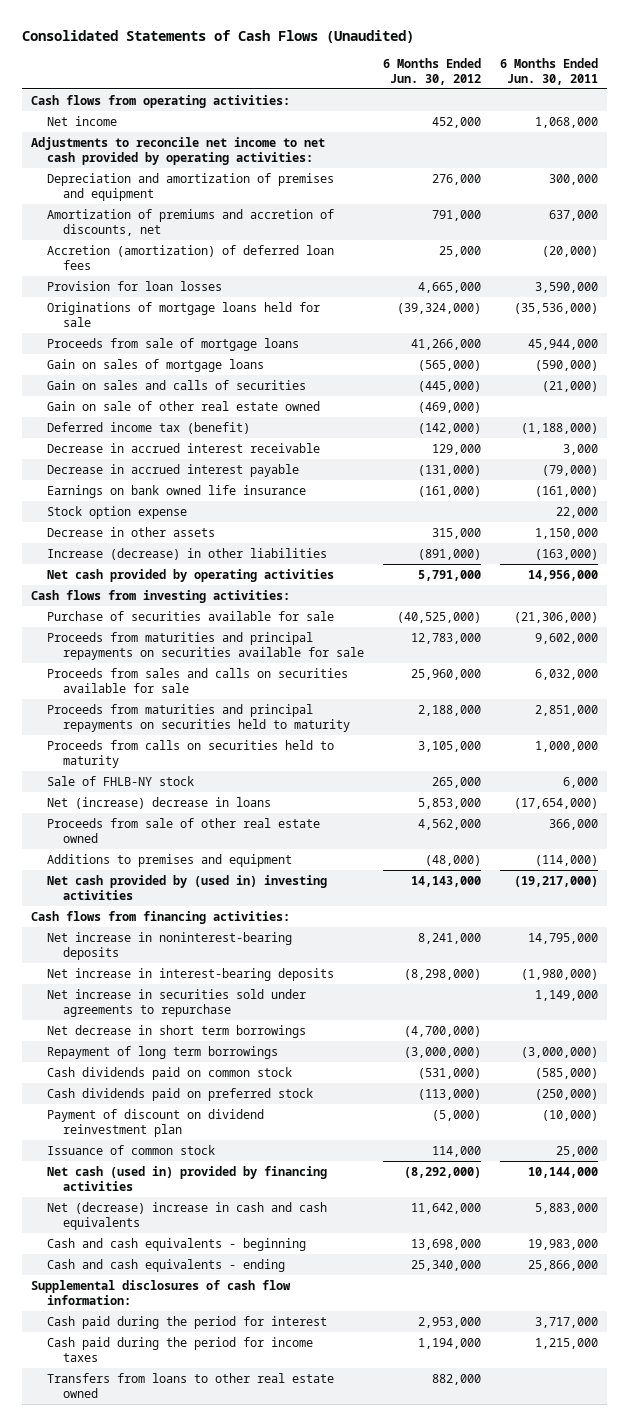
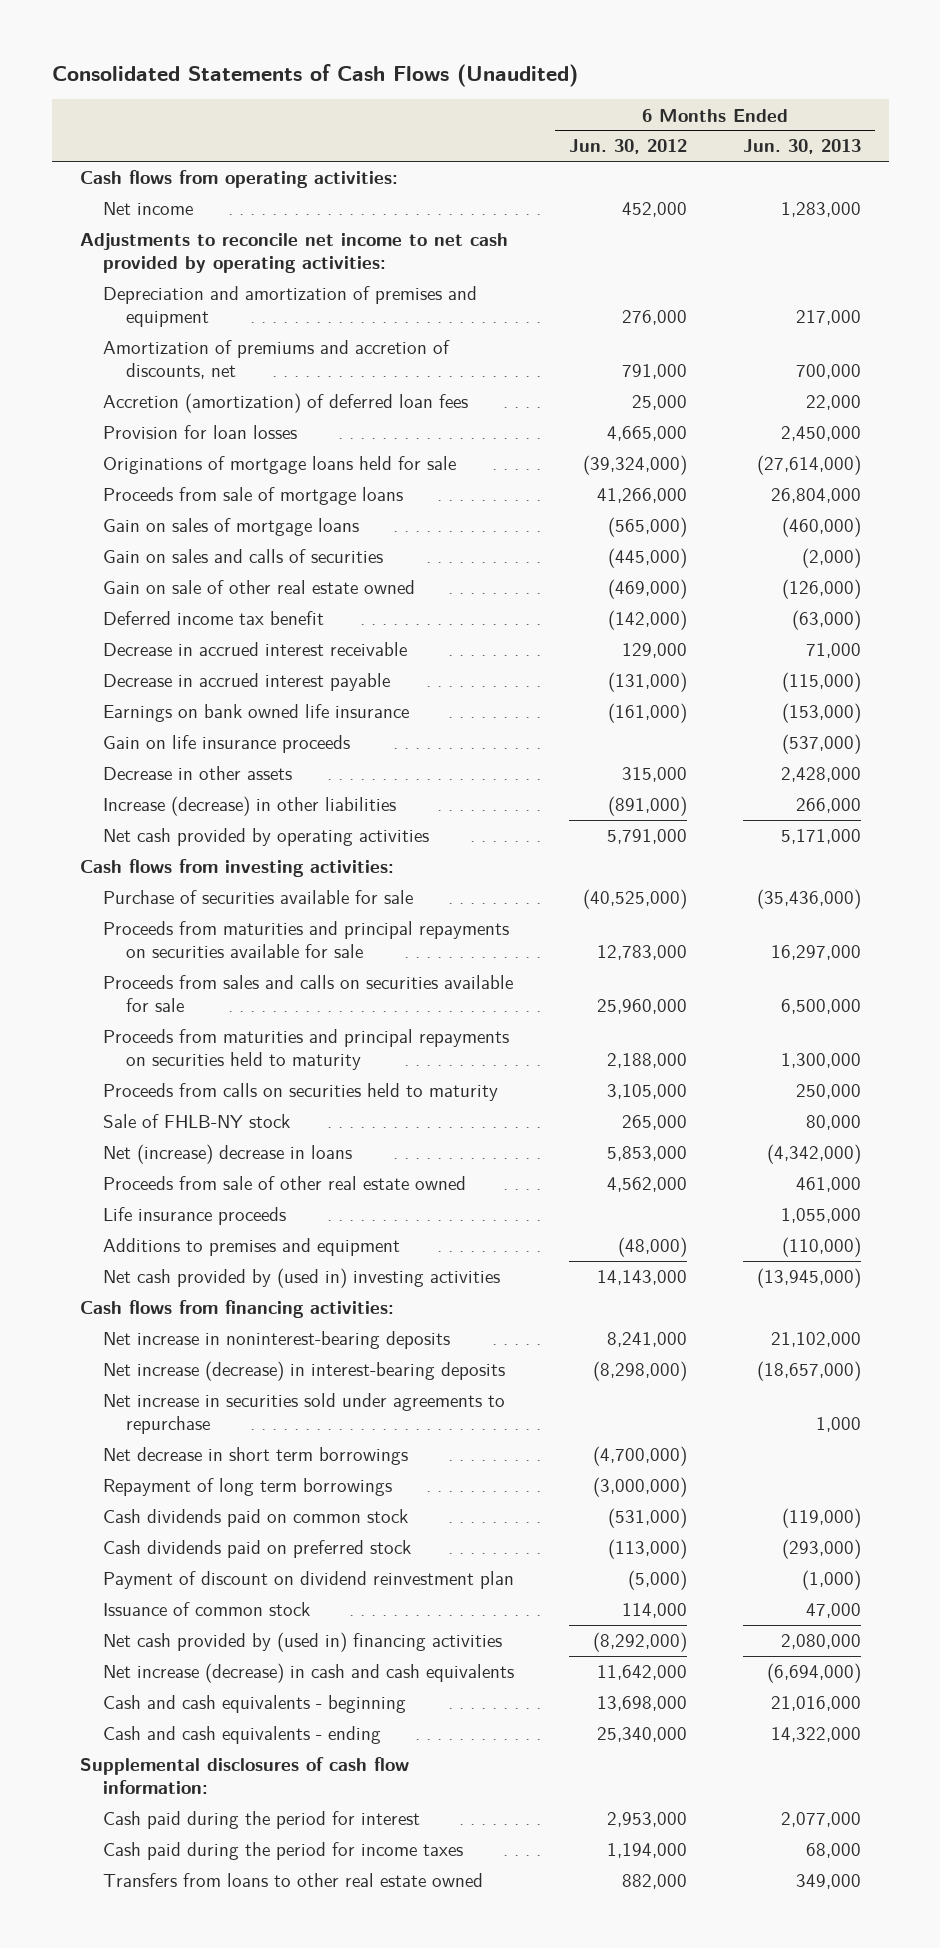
[499,57,598,85] 6 Months Ended Jun. 30, 2011 -> none
none -> [742,139,861,155] Jun. 30, 2013
[47,421,251,434] Deferred income tax (benefit) -> [102,611,324,626] Deferred income tax benefit
[47,505,188,519] Stock option expense -> none
none -> [102,735,350,754] Gain on life insurance proceeds
none -> [102,1207,286,1226] Life insurance proceeds
[47,967,335,981] Net increase in interest-bearing deposits -> [102,1361,505,1382] Net increase (decrease) in interest-bearing deposits
[47,1165,328,1191] Net cash (used in) provided by financing activities -> [102,1632,502,1653] Net cash provided by (used in) financing activities
[47,1201,328,1230] Net (decrease) increase in cash and cash equivalents -> [102,1663,514,1684] Net increase (decrease) in cash and cash equivalents

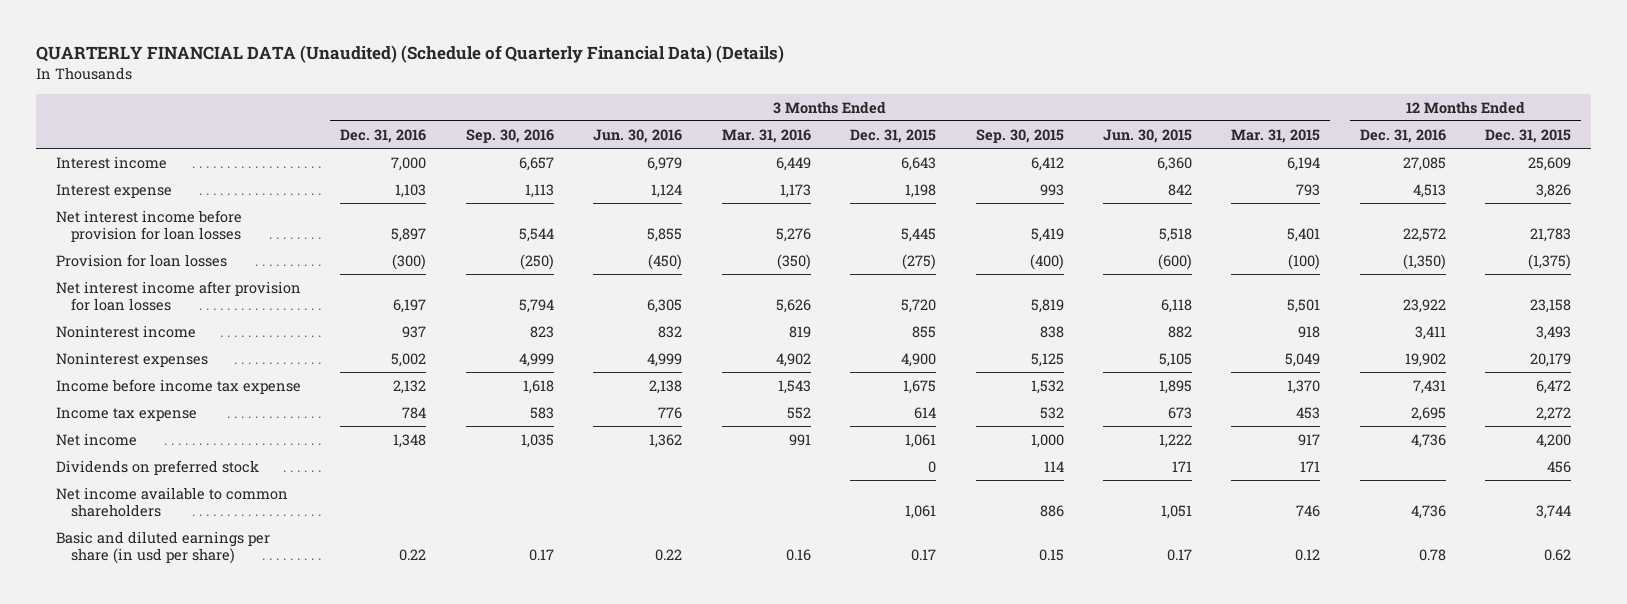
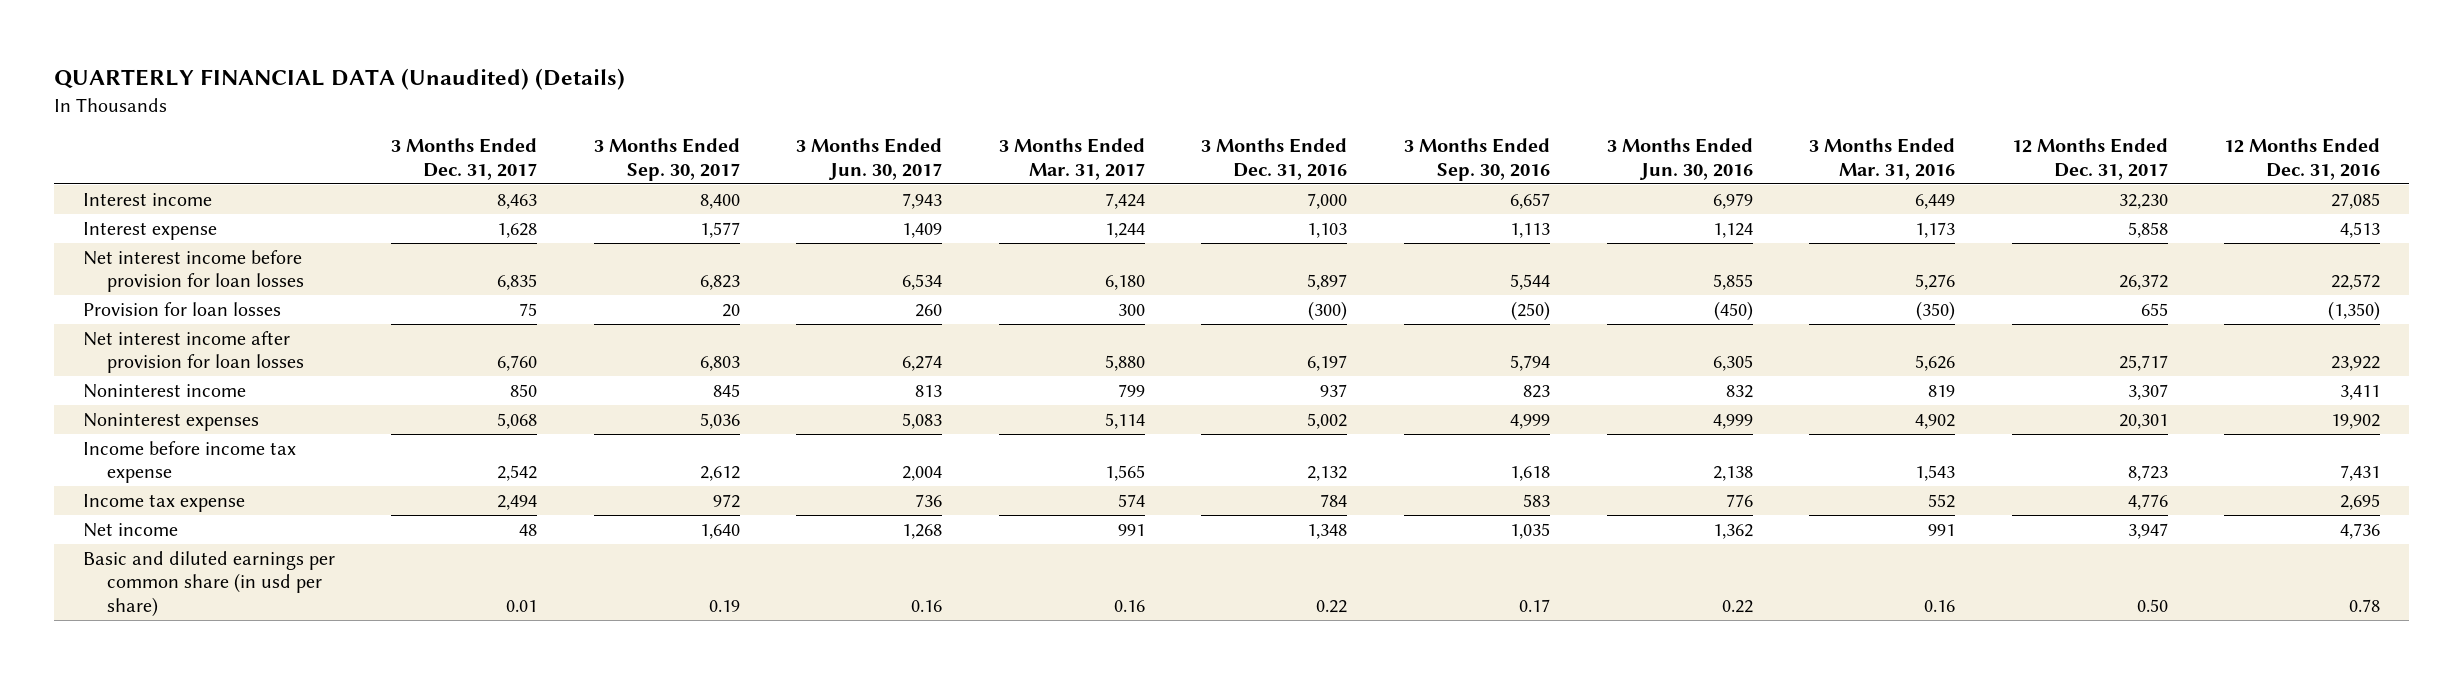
[36,45,785,64] QUARTERLY FINANCIAL DATA (Unaudited) (Schedule of Quarterly Financial Data) (Details) -> [54,67,626,90] QUARTERLY FINANCIAL DATA (Unaudited) (Details)
[850,128,937,143] Dec. 31, 2015 -> none
[975,128,1064,143] Sep. 30, 2015 -> none
[1103,128,1193,143] Jun. 30, 2015 -> none
[1231,128,1321,143] Mar. 31, 2015 -> none
[1485,128,1572,143] Dec. 31, 2015 -> none
none -> [391,138,538,180] 3 Months Ended Dec. 31, 2017
none -> [593,138,740,181] 3 Months Ended Sep. 30, 2017
none -> [796,138,943,180] 3 Months Ended Jun. 30, 2017
none -> [998,138,1145,180] 3 Months Ended Mar. 31, 2017
none -> [2011,138,2168,180] 12 Months Ended Dec. 31, 2017
[55,459,259,475] Dividends on preferred stock -> none
[55,486,288,517] Net income available to common shareholders -> none
[55,530,270,564] Basic and diluted earnings per share (in usd per share) -> [82,550,335,617] Basic and diluted earnings per common share (in usd per share)

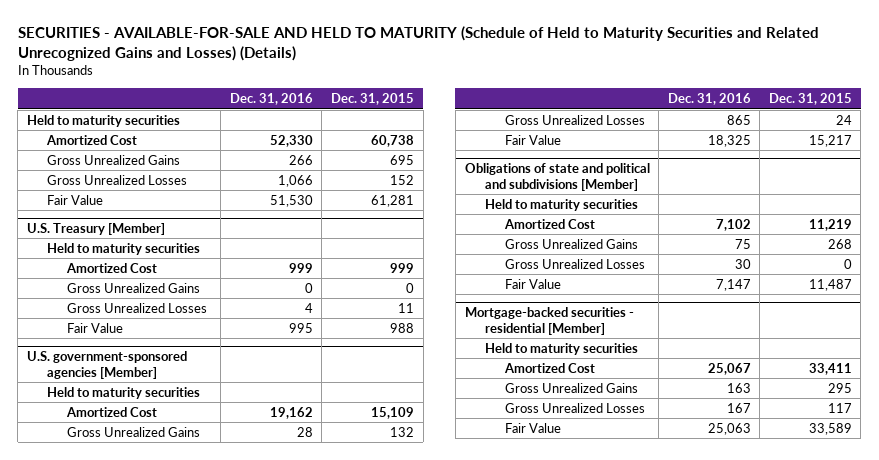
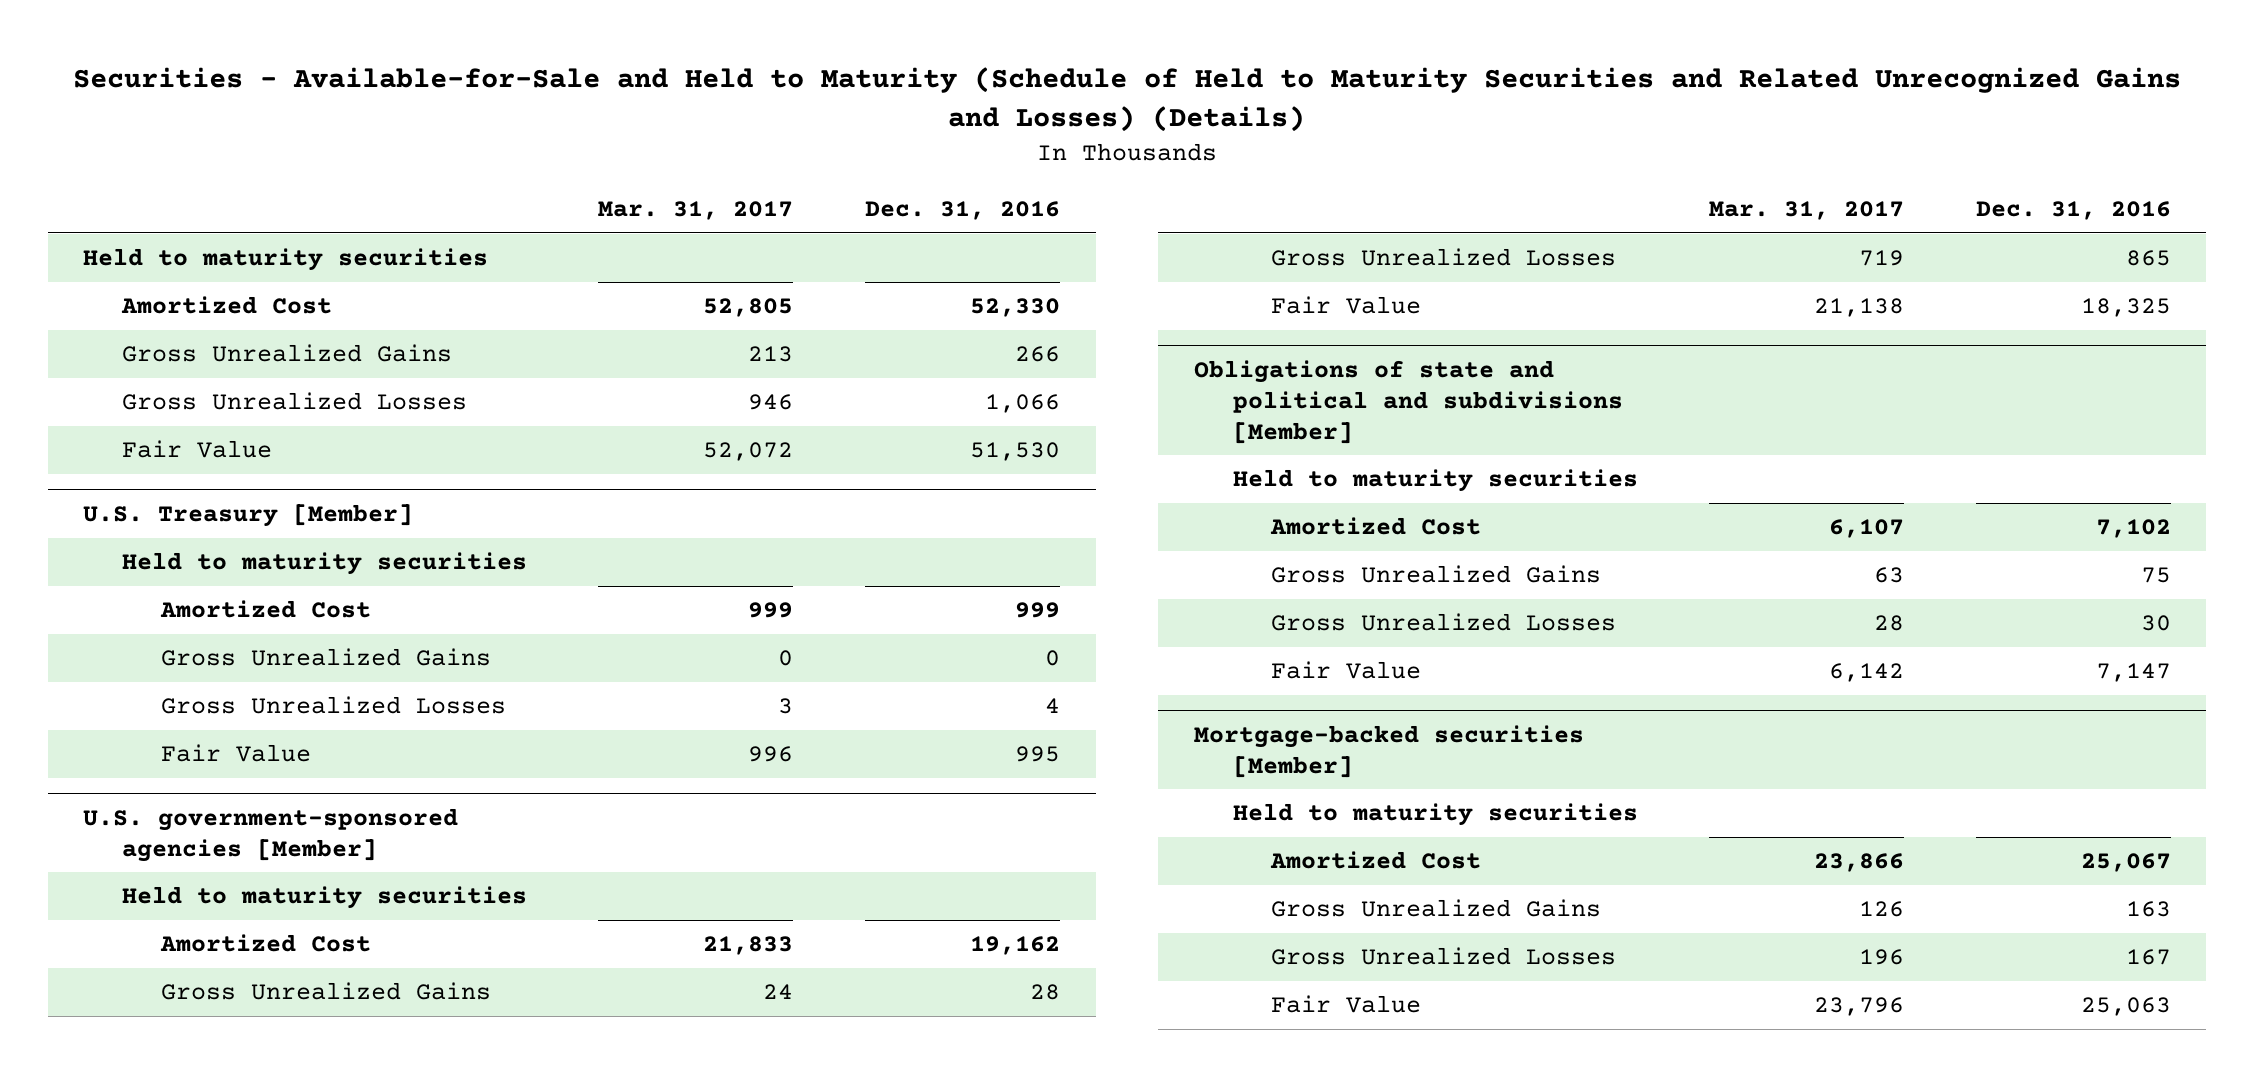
[17,25,819,61] SECURITIES - AVAILABLE-FOR-SALE AND HELD TO MATURITY (Schedule of Held to Maturity Securities and Related Unrecognized Gains and Losses) (Details) -> [72,66,2181,132] Securities - Available-for-Sale and Held to Maturity (Schedule of Held to Maturity Securities and Related Unrecognized Gains and Losses) (Details)
[331,92,415,105] Dec. 31, 2015 -> none
none -> [598,201,794,221] Mar. 31, 2017
[464,306,634,335] Mortgage-backed securities - residential [Member] -> [1194,724,1585,778] Mortgage-backed securities [Member]

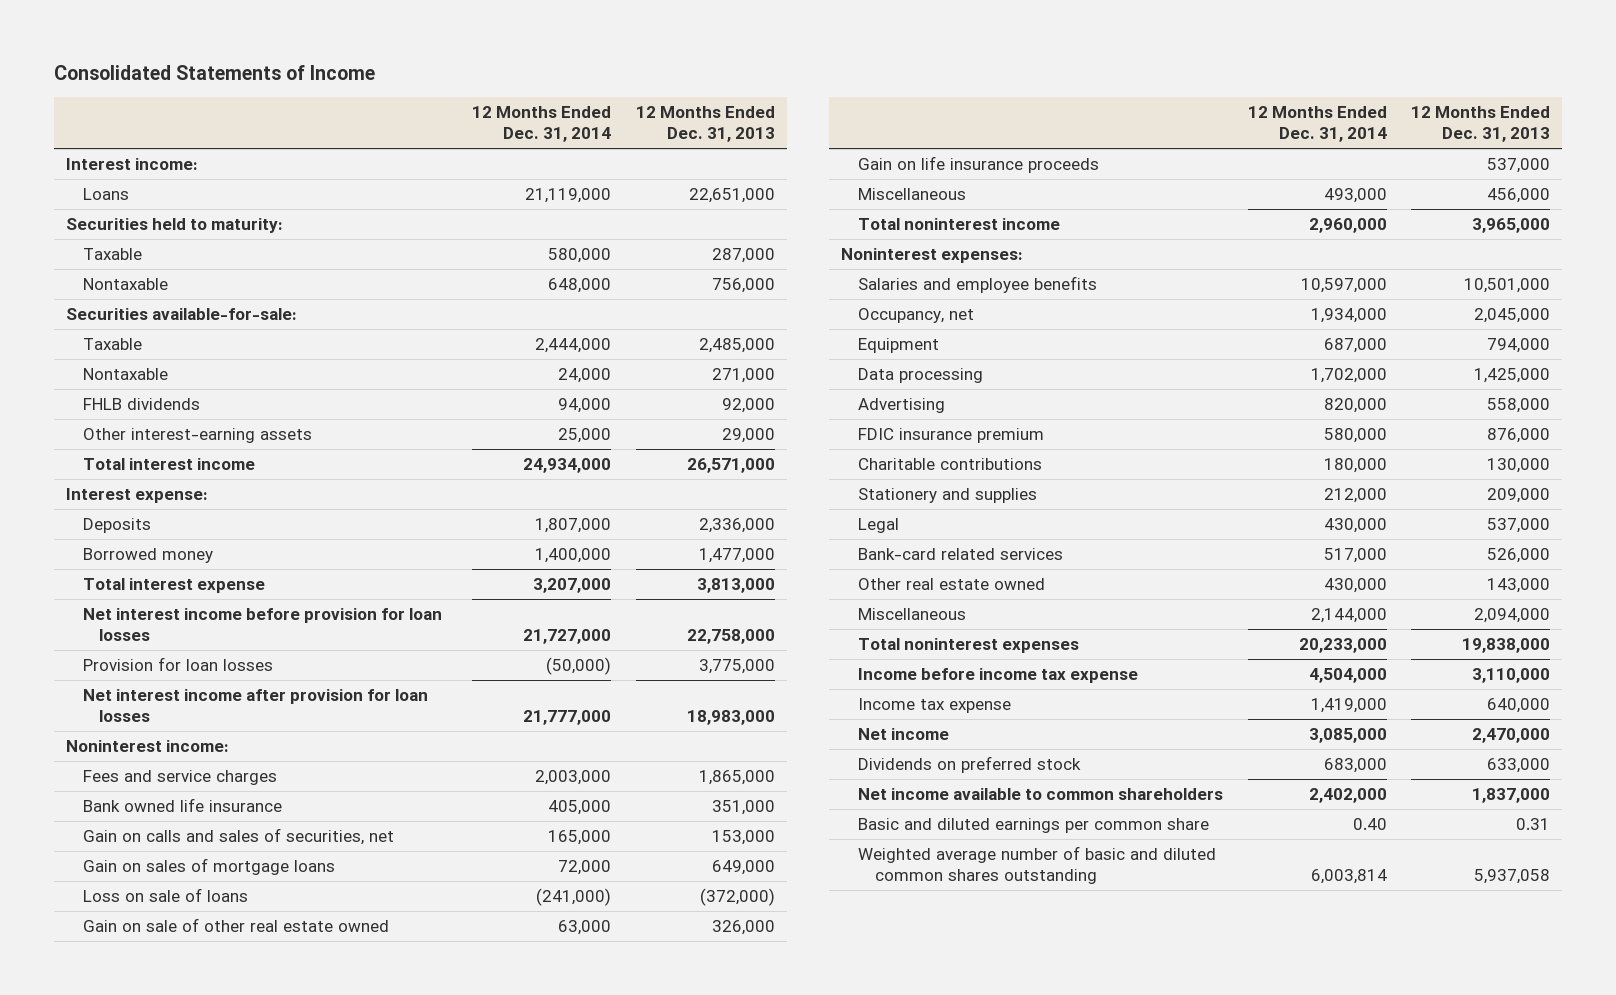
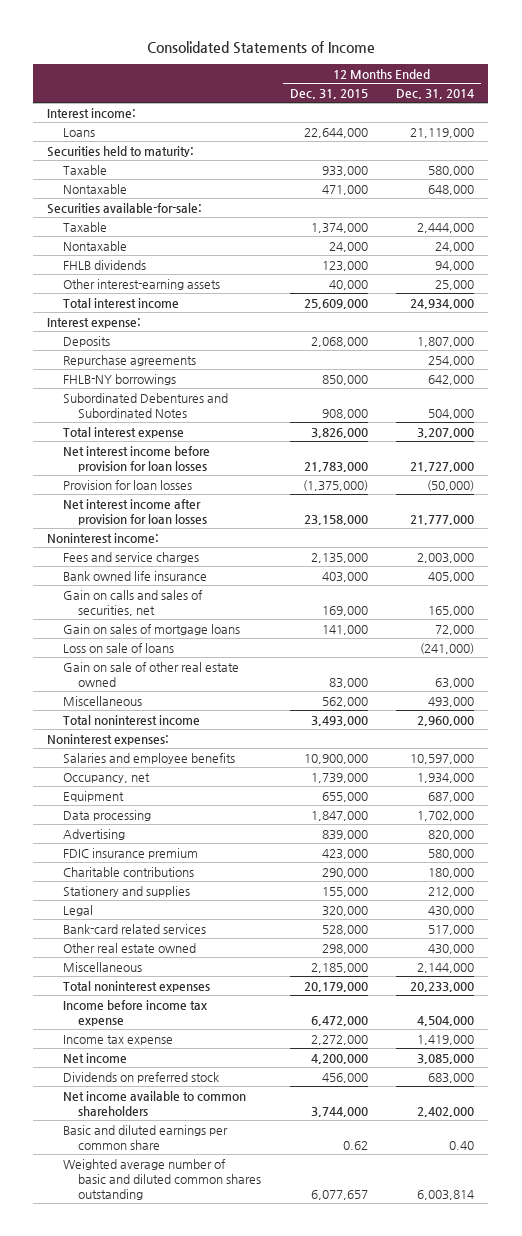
[635,106,775,143] 12 Months Ended Dec. 31, 2013 -> none
none -> [289,88,368,99] Dec. 31, 2015
[82,548,213,564] Borrowed money -> none
none -> [62,354,196,366] Repurchase agreements
none -> [62,373,176,385] FHLB-NY borrowings
none -> [62,392,228,418] Subordinated Debentures and Subordinated Notes
[858,156,1100,174] Gain on life insurance proceeds -> none

